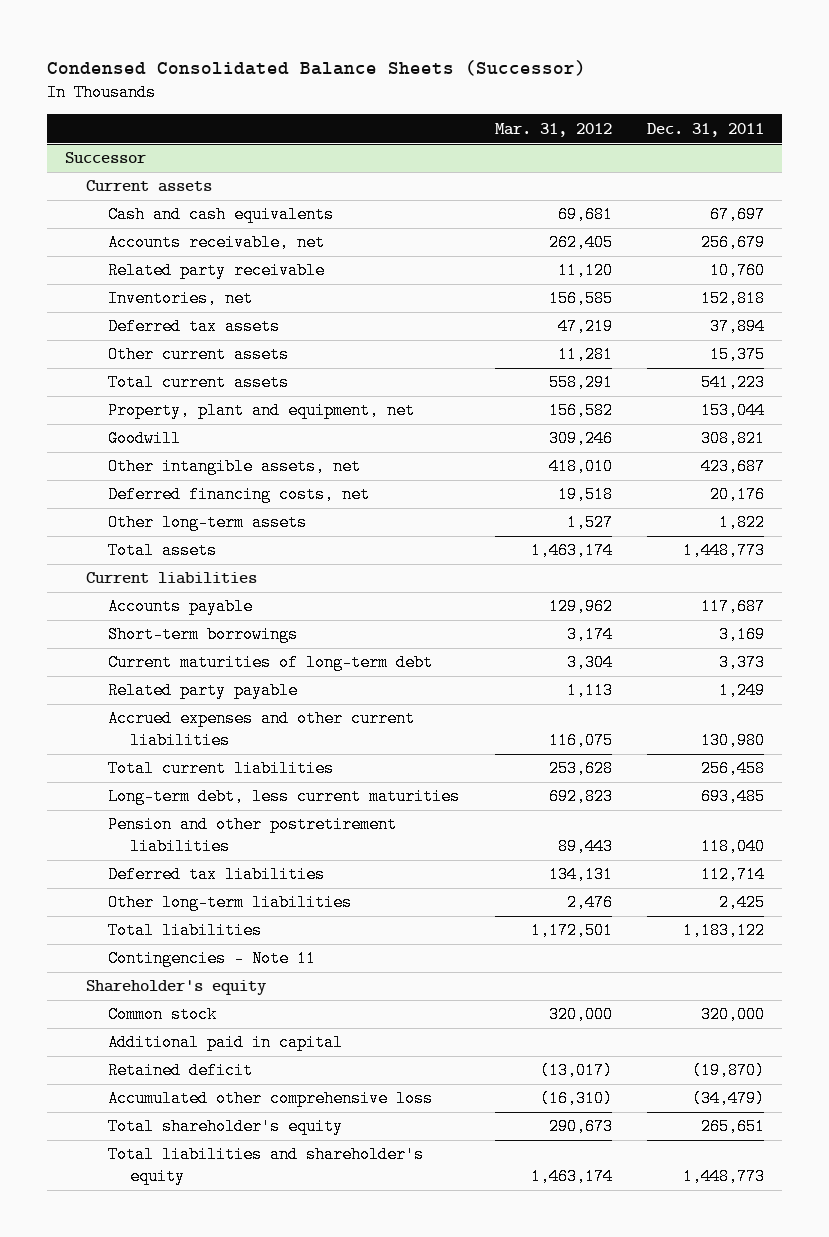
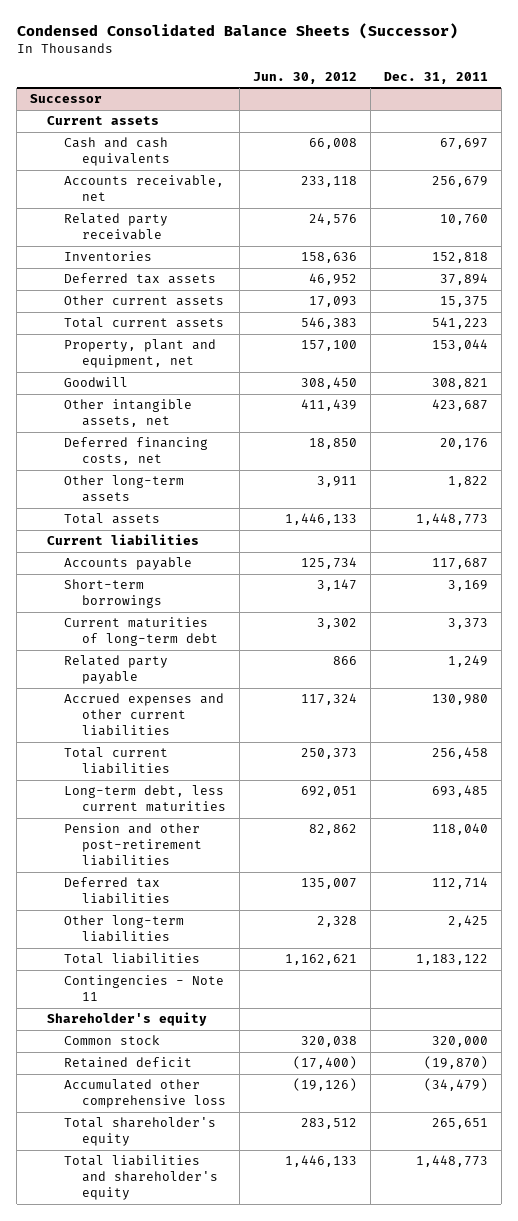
[494,122,612,137] Mar. 31, 2012 -> none
none -> [252,71,357,84] Jun. 30, 2012
[108,290,254,308] Inventories, net -> [64,251,153,262] Inventories
[108,816,398,856] Pension and other postretirement liabilities -> [64,823,202,866] Pension and other post-retirement liabilities
[108,1034,344,1052] Additional paid in capital -> none

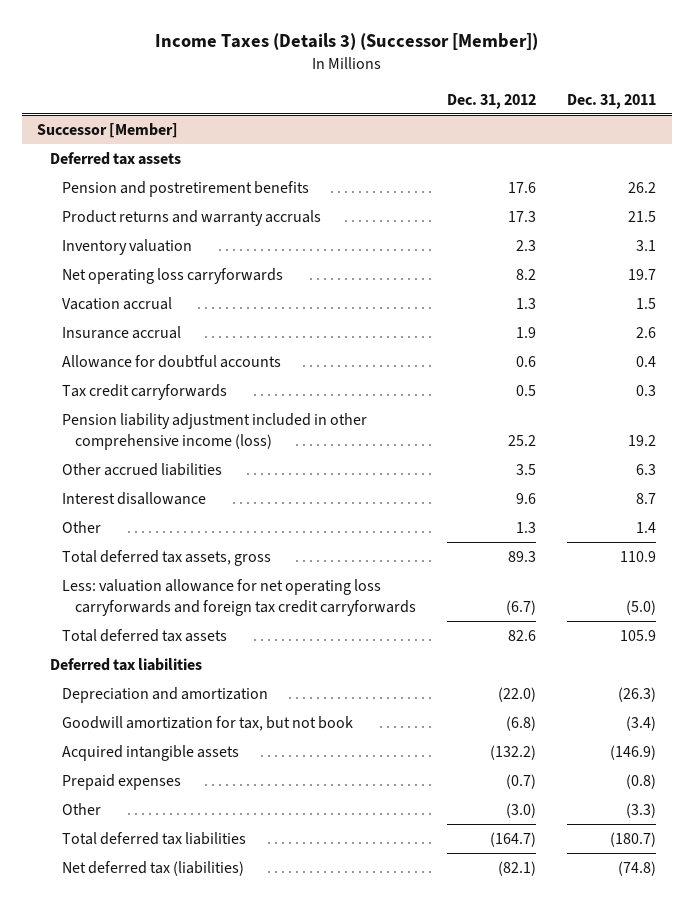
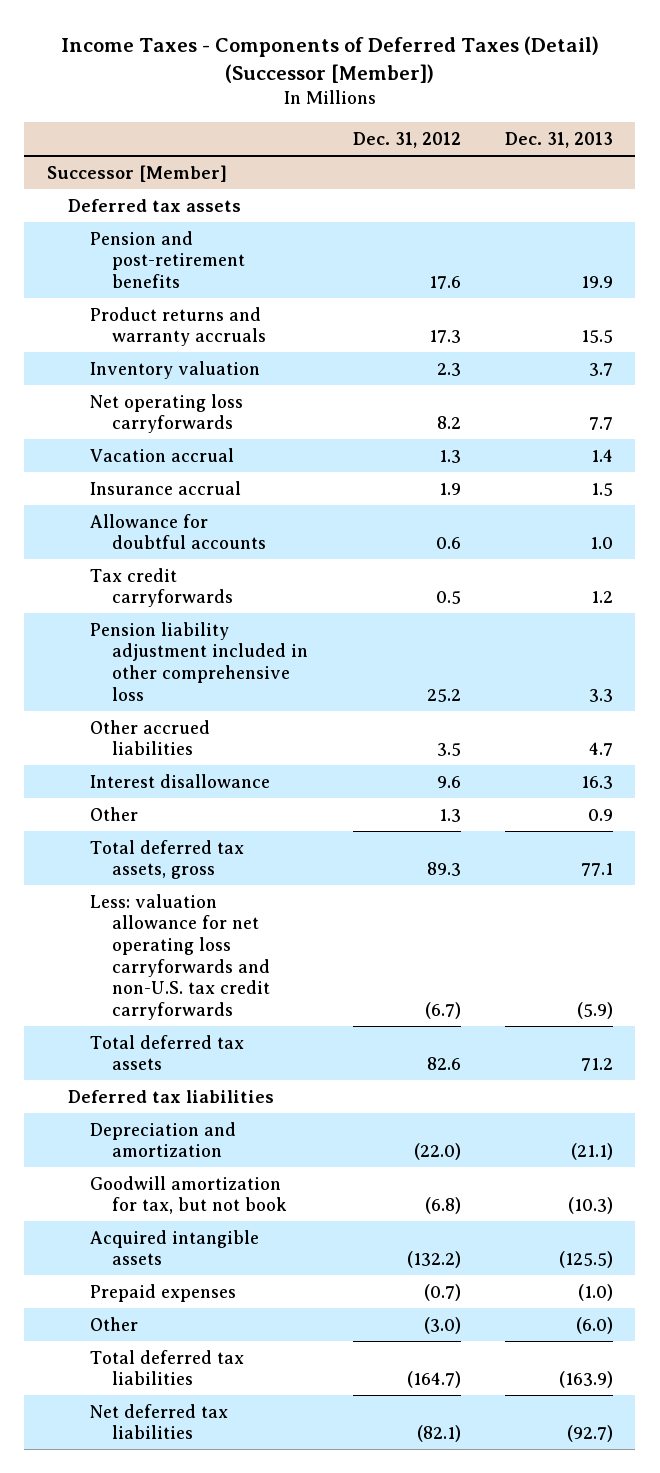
[154,32,538,50] Income Taxes (Details 3) (Successor [Member]) -> [60,36,599,84] Income Taxes - Components of Deferred Taxes (Detail) (Successor [Member])
[567,93,657,109] Dec. 31, 2011 -> none
none -> [505,131,614,148] Dec. 31, 2013
[62,180,310,197] Pension and postretirement benefits -> [90,230,246,288] Pension and post-retirement benefits
[62,412,368,450] Pension liability adjustment included in other comprehensive income (loss) -> [90,621,309,701] Pension liability adjustment included in other comprehensive loss
[62,578,416,616] Less: valuation allowance for net operating loss carryforwards and foreign tax credit carryforwards -> [90,893,271,1020] Less: valuation allowance for net operating loss carryforwards and non-U.S. tax credit carryforwards
[62,860,245,876] Net deferred tax (liabilities) -> [90,1403,229,1440] Net deferred tax liabilities

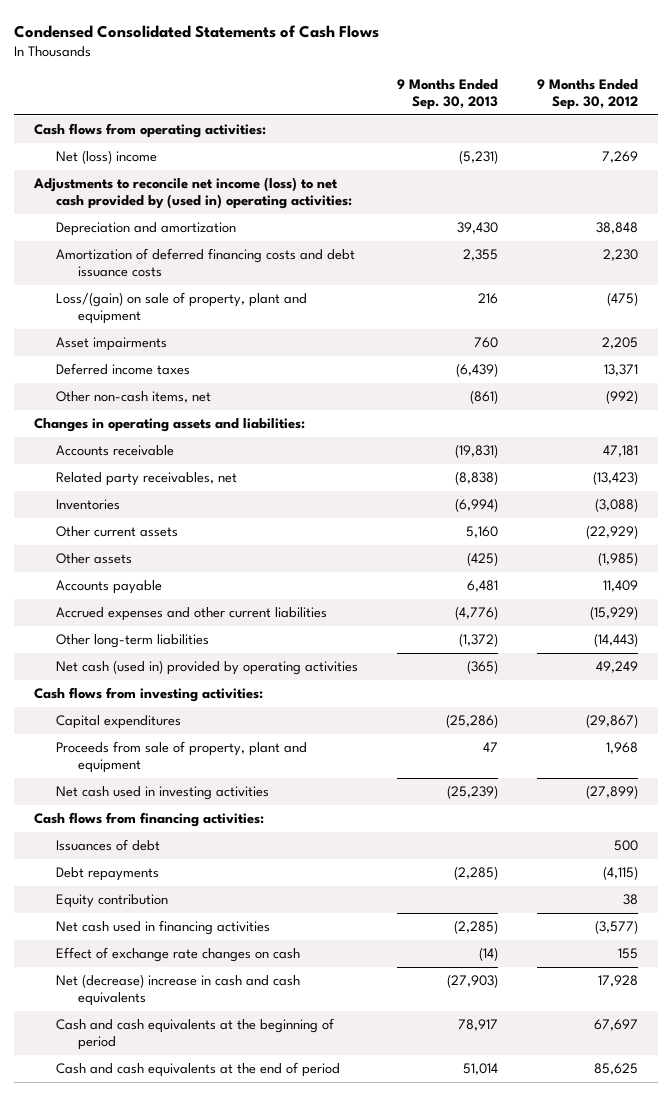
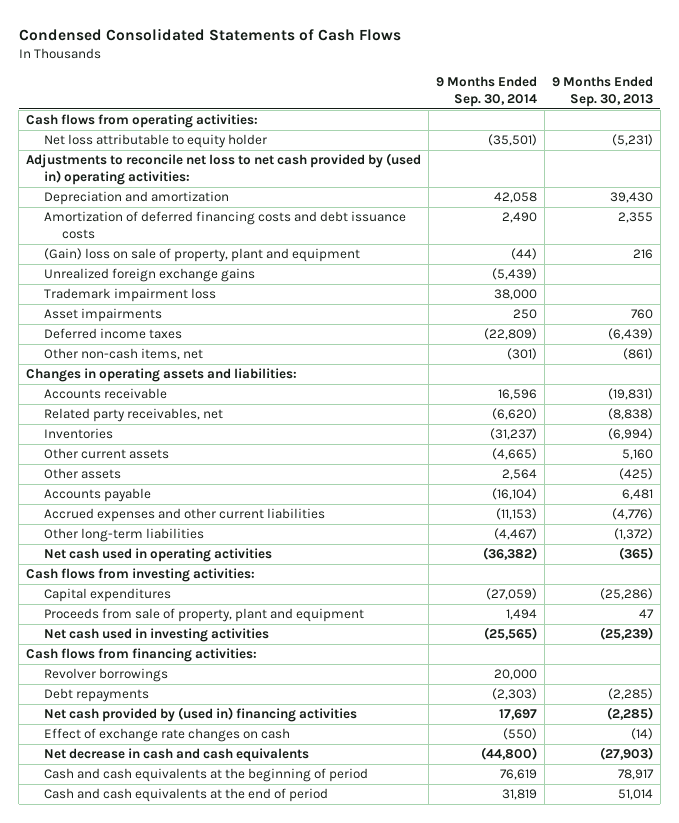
[537,79,639,110] 9 Months Ended Sep. 30, 2012 -> none
none -> [435,76,537,107] 9 Months Ended Sep. 30, 2014
[55,150,157,165] Net (loss) income -> [44,134,268,149] Net loss attributable to equity holder
[32,177,352,210] Adjustments to reconcile net income (loss) to net cash provided by (used in) operating activities: -> [26,153,422,185] Adjustments to reconcile net loss to net cash provided by (used in) operating activities:
[55,292,307,325] Loss/(gain) on sale of property, plant and equipment -> [44,248,361,263] (Gain) loss on sale of property, plant and equipment
none -> [44,268,256,283] Unrealized foreign exchange gains
none -> [44,288,217,303] Trademark impairment loss
[55,660,358,676] Net cash (used in) provided by operating activities -> [44,548,273,563] Net cash used in operating activities
[55,839,160,852] Issuances of debt -> none
none -> [44,668,169,683] Revolver borrowings
[55,894,168,909] Equity contribution -> none
[55,920,270,936] Net cash used in financing activities -> [44,707,358,723] Net cash provided by (used in) financing activities
[55,974,300,1007] Net (decrease) increase in cash and cash equivalents -> [44,748,310,763] Net decrease in cash and cash equivalents

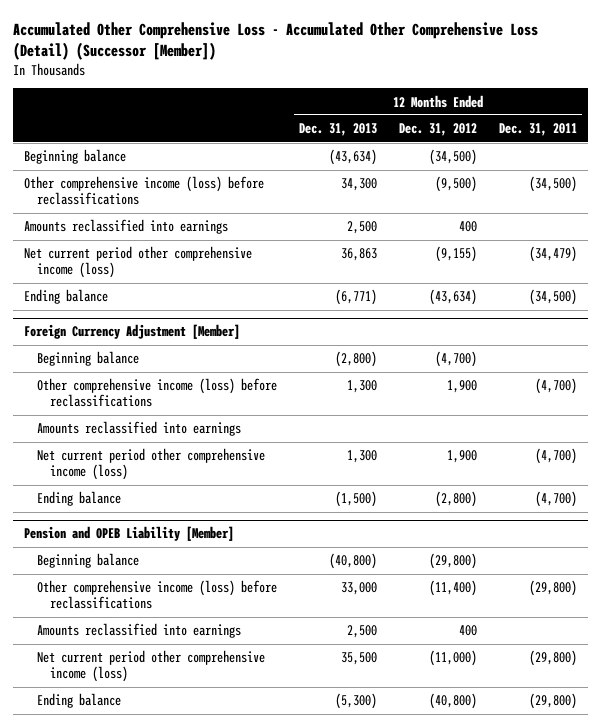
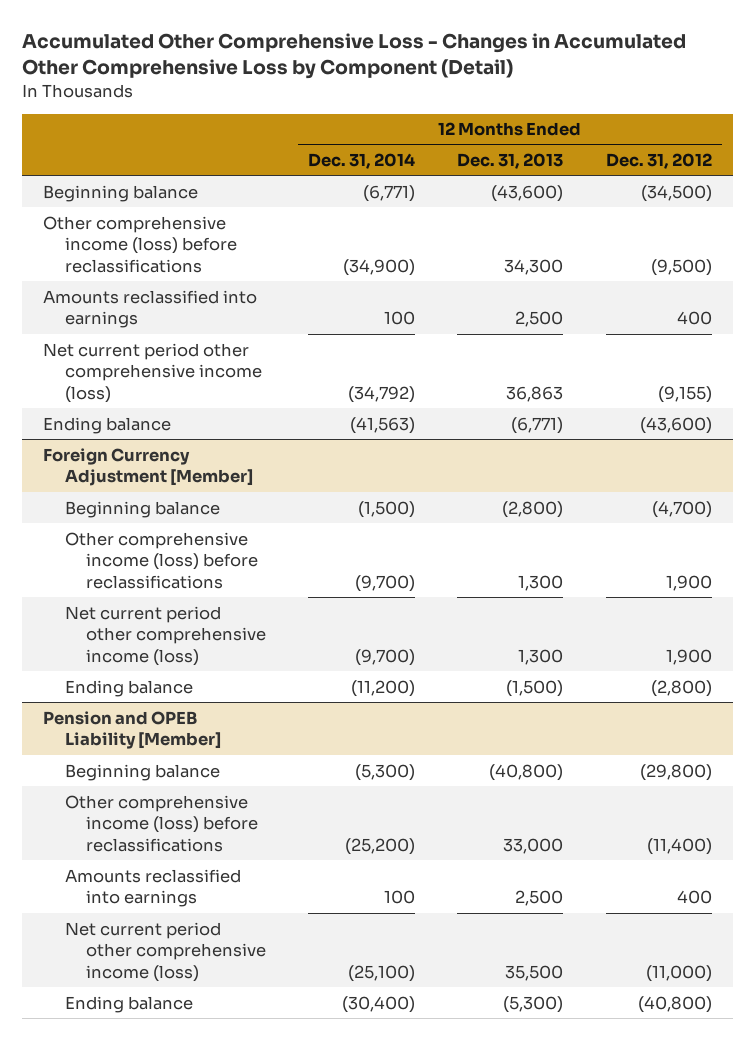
[13,21,539,61] Accumulated Other Comprehensive Loss - Accumulated Other Comprehensive Loss (Detail) (Successor [Member]) -> [22,33,687,80] Accumulated Other Comprehensive Loss - Changes in Accumulated Other Comprehensive Loss by Component (Detail)
[498,123,577,137] Dec. 31, 2011 -> none
none -> [308,153,416,170] Dec. 31, 2014
[329,149,378,166] (43,634) -> [491,184,564,202] (43,600)
[428,289,477,306] (43,634) -> [639,416,712,434] (43,600)
[37,421,242,437] Amounts reclassified into earnings -> none

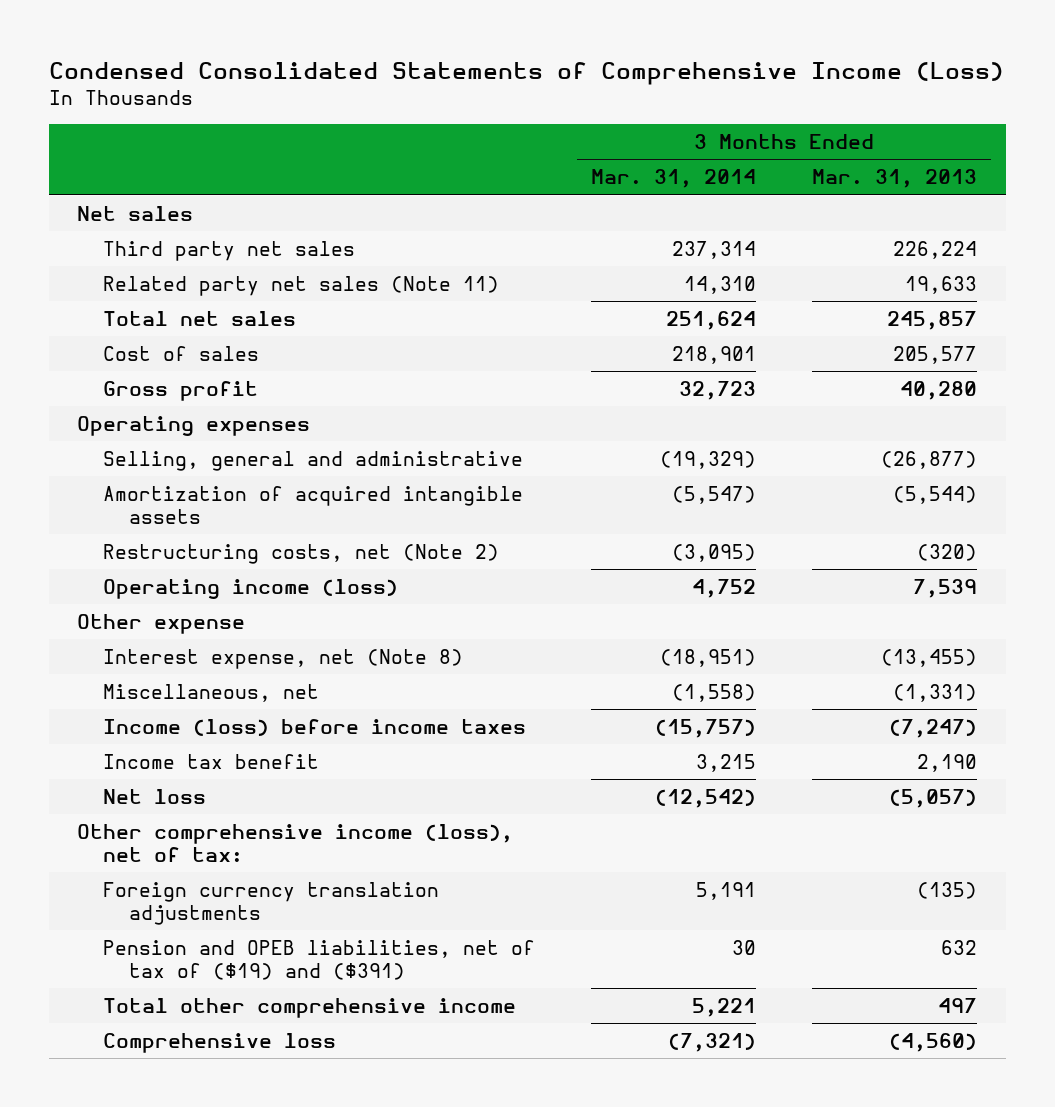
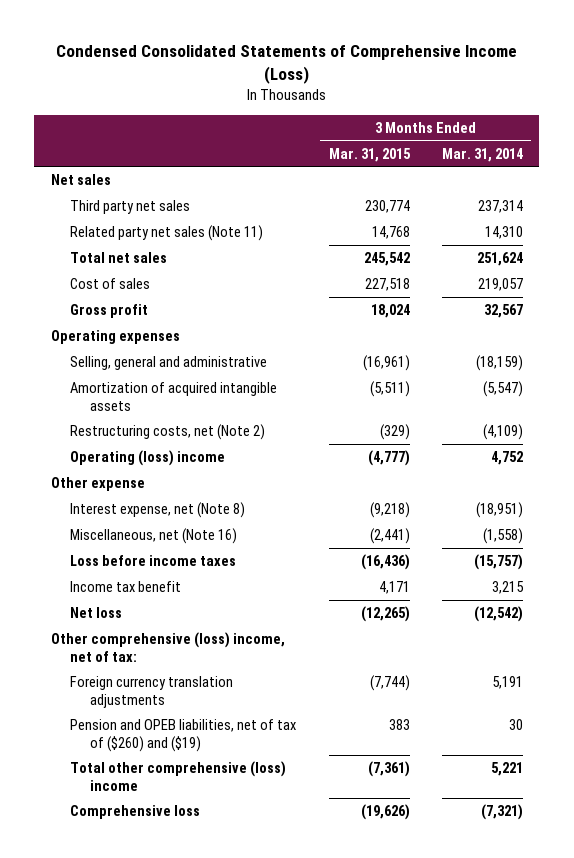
[812,169,978,189] Mar. 31, 2013 -> none
none -> [328,147,411,162] Mar. 31, 2015
[672,345,757,364] 218,901 -> [478,278,524,292] 219,057
[679,380,757,400] 32,723 -> [484,304,524,319] 32,567
[660,450,757,469] (19,329) -> [476,355,524,372] (18,159)
[672,543,757,562] (3,095) -> [483,424,524,441] (4,109)
[103,578,399,599] Operating income (loss) -> [70,450,226,467] Operating (loss) income
[103,683,320,702] Miscellaneous, net -> [70,528,238,545] Miscellaneous, net (Note 16)
[103,718,527,736] Income (loss) before income taxes -> [70,555,237,567] Loss before income taxes
[77,823,514,863] Other comprehensive income (loss), net of tax: -> [50,632,285,662] Other comprehensive (loss) income, net of tax:
[103,939,536,981] Pension and OPEB liabilities, net of tax of ($19) and ($391) -> [70,719,297,752] Pension and OPEB liabilities, net of tax of ($260) and ($19)
[103,997,517,1018] Total other comprehensive income -> [70,761,287,791] Total other comprehensive (loss) income

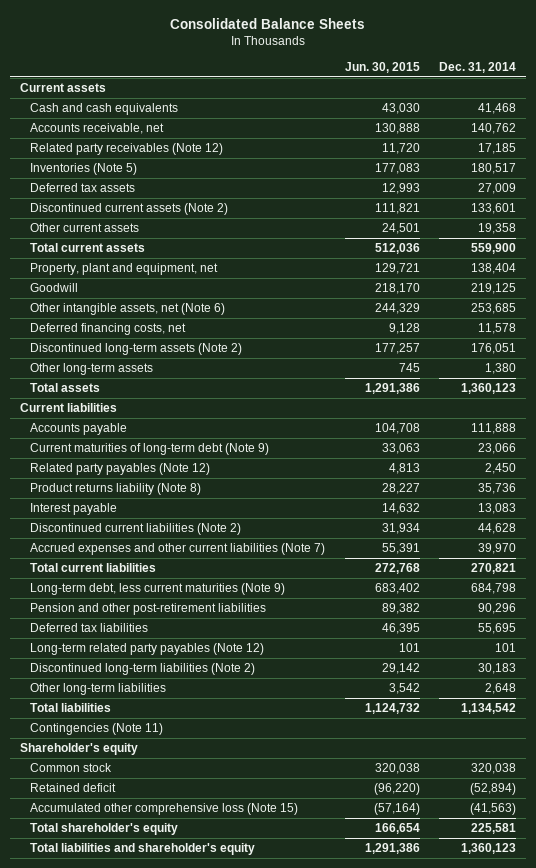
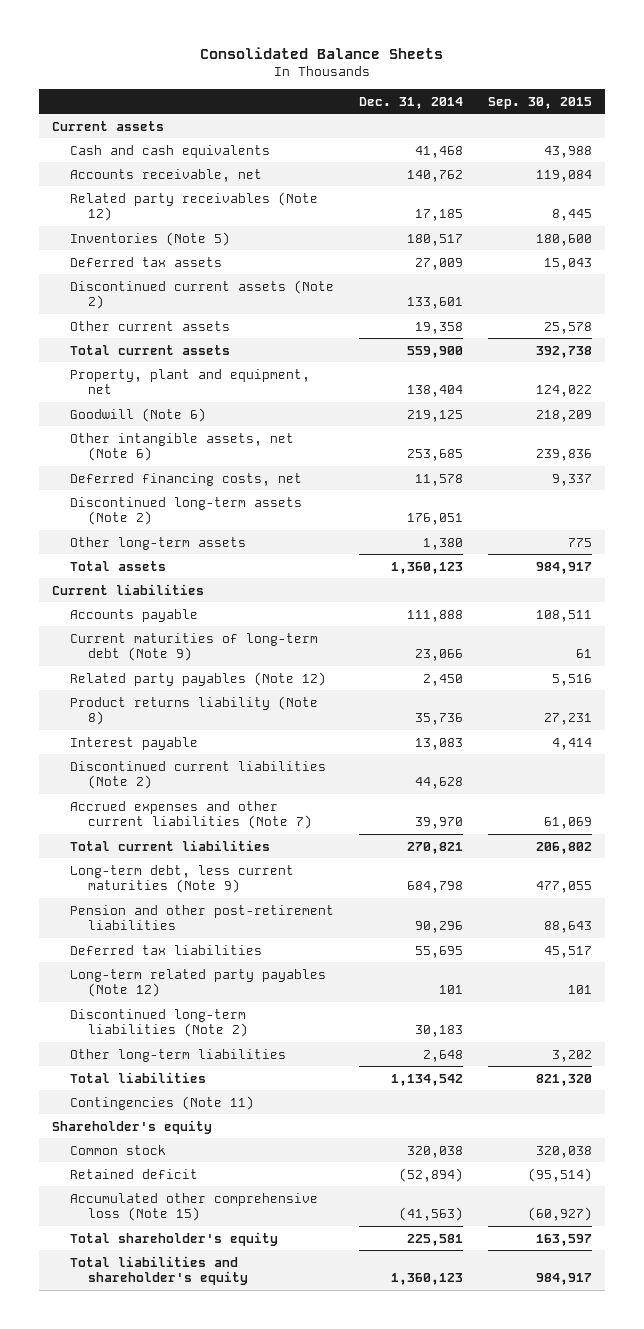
[344,61,420,73] Jun. 30, 2015 -> none
none -> [488,96,593,109] Sep. 30, 2015
[30,283,79,293] Goodwill -> [69,407,206,422] Goodwill (Note 6)

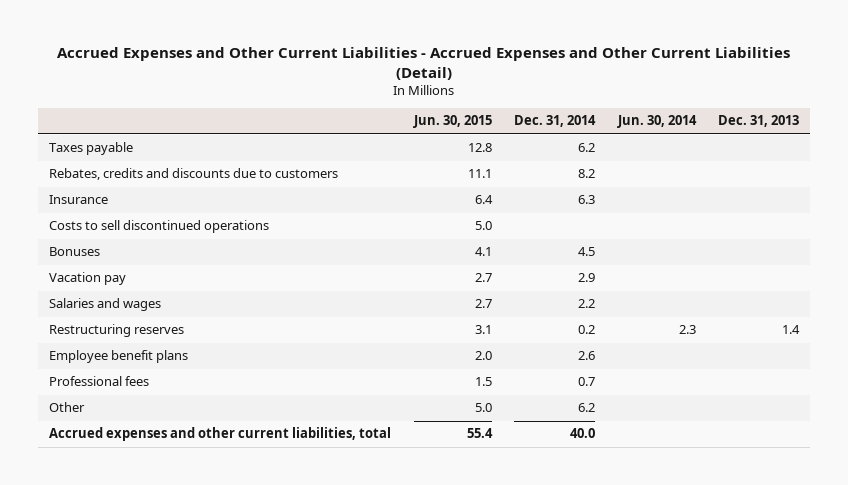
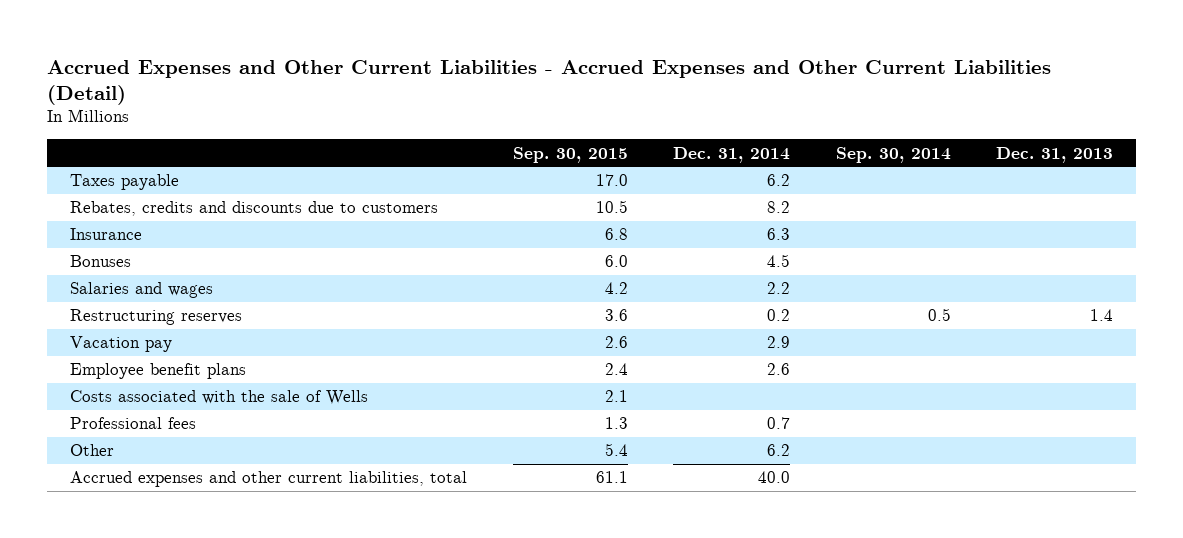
[412,115,492,129] Jun. 30, 2015 -> none
[616,115,697,129] Jun. 30, 2014 -> none
none -> [512,146,628,163] Sep. 30, 2015
none -> [835,146,951,163] Sep. 30, 2014
[49,220,270,234] Costs to sell discontinued operations -> none
[49,272,127,286] Vacation pay -> [70,336,173,353] Vacation pay
none -> [70,390,369,406] Costs associated with the sale of Wells

